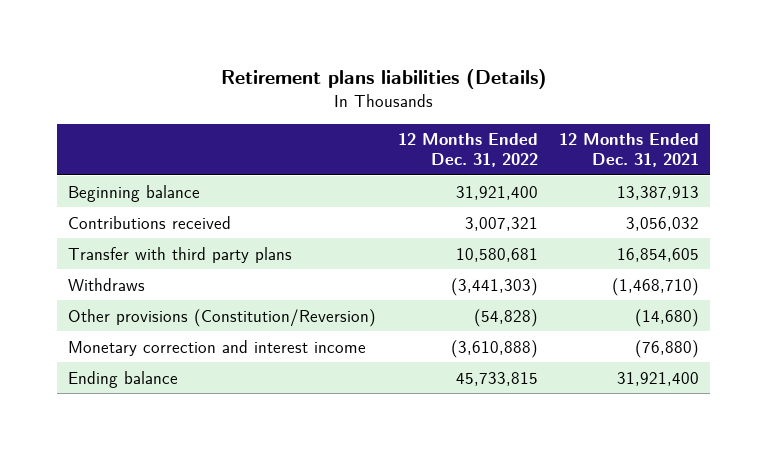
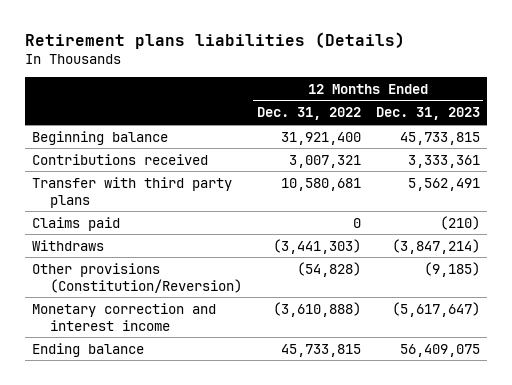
[558,133,699,168] 12 Months Ended Dec. 31, 2021 -> none
none -> [375,107,480,121] Dec. 31, 2023
none -> [32,216,121,231] Claims paid

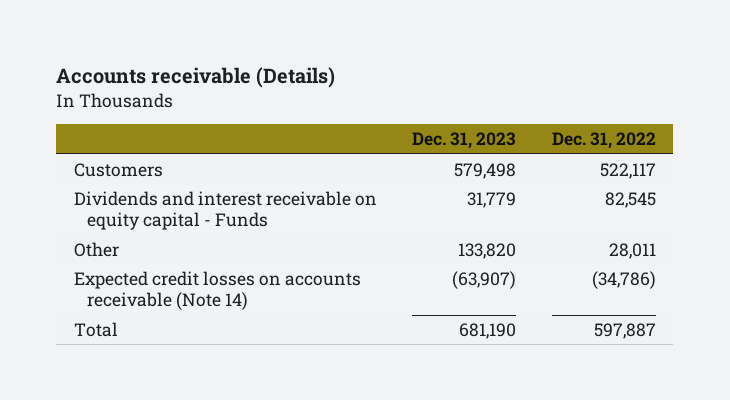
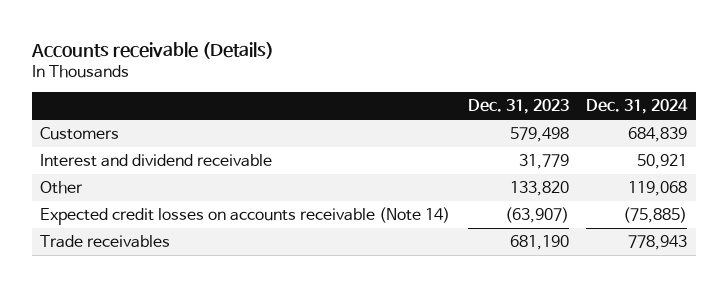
[551,132,656,150] Dec. 31, 2022 -> none
none -> [585,99,688,115] Dec. 31, 2024
[73,190,377,231] Dividends and interest receivable on equity capital - Funds -> [40,154,273,168] Interest and dividend receivable
[73,321,118,337] Total -> [40,235,171,249] Trade receivables

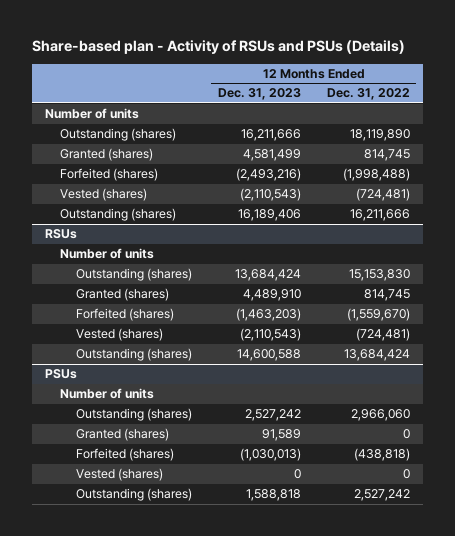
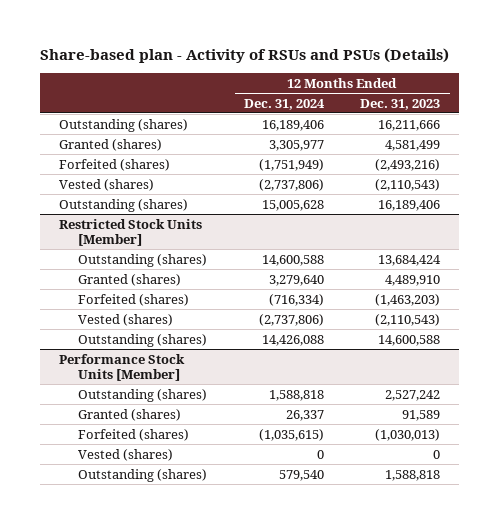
[326,88,410,101] Dec. 31, 2022 -> none
none -> [243,98,325,110] Dec. 31, 2024
[45,108,140,120] Number of units -> none
[60,248,155,260] Number of units -> none
[45,229,78,240] RSUs -> [58,218,202,247] Restricted Stock Units [Member]
[60,388,155,400] Number of units -> none
[45,369,78,380] PSUs -> [58,353,185,382] Performance Stock Units [Member]

